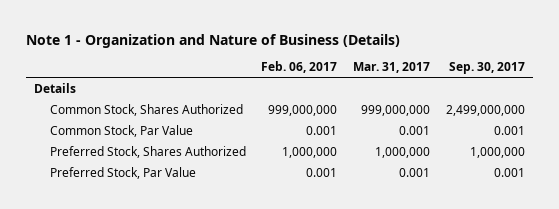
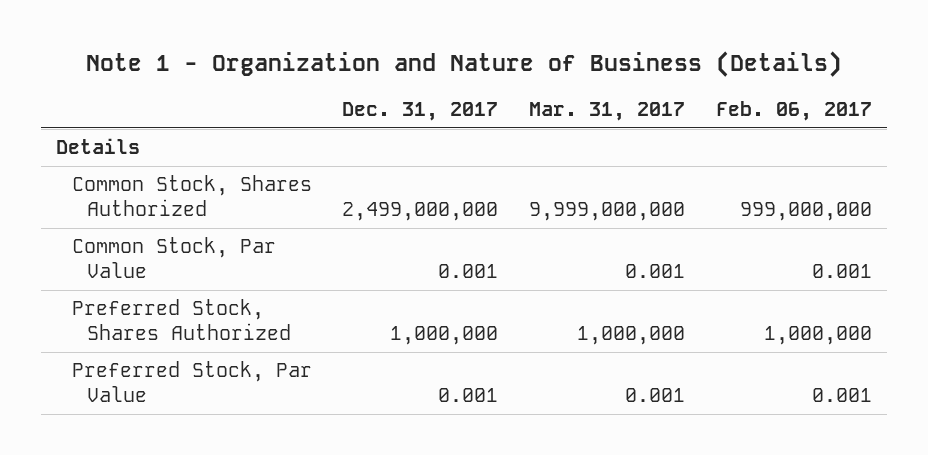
[449,62,526,75] Sep. 30, 2017 -> none
none -> [342,102,499,122] Dec. 31, 2017
[361,104,431,116] 999,000,000 -> [529,202,686,222] 9,999,000,000

